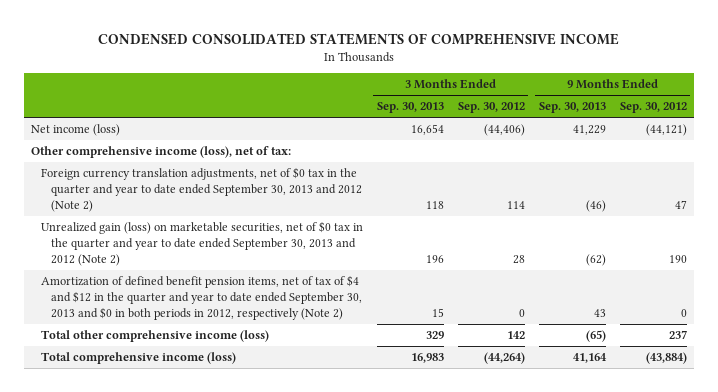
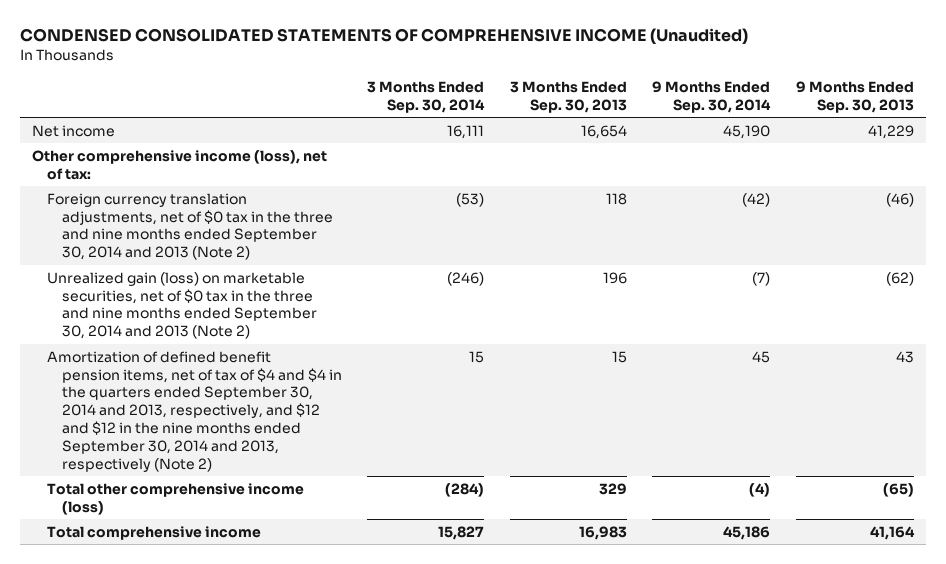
[97,32,619,45] CONDENSED CONSOLIDATED STATEMENTS OF COMPREHENSIVE INCOME -> [19,28,748,45] CONDENSED CONSOLIDATED STATEMENTS OF COMPREHENSIVE INCOME (Unaudited)
[457,102,525,114] Sep. 30, 2012 -> none
[619,102,687,114] Sep. 30, 2012 -> none
none -> [367,80,486,113] 3 Months Ended Sep. 30, 2014
none -> [652,80,772,113] 9 Months Ended Sep. 30, 2014
[30,124,120,137] Net income (loss) -> [32,124,116,137] Net income
[40,167,362,213] Foreign currency translation adjustments, net of $0 tax in the quarter and year to date ended September 30, 2013 and 2012 (Note 2) -> [47,192,333,261] Foreign currency translation adjustments, net of $0 tax in the three and nine months ended September 30, 2014 and 2013 (Note 2)
[40,221,363,267] Unrealized gain (loss) on marketable securities, net of $0 tax in the quarter and year to date ended September 30, 2013 and 2012 (Note 2) -> [47,271,317,340] Unrealized gain (loss) on marketable securities, net of $0 tax in the three and nine months ended September 30, 2014 and 2013 (Note 2)
[40,275,362,321] Amortization of defined benefit pension items, net of tax of $4 and $12 in the quarter and year to date ended September 30, 2013 and $0 in both periods in 2012, respectively (Note 2) -> [47,350,342,473] Amortization of defined benefit pension items, net of tax of $4 and $4 in the quarters ended September 30, 2014 and 2013, respectively, and $12 and $12 in the nine months ended September 30, 2014 and 2013, respectively (Note 2)
[40,352,236,365] Total comprehensive income (loss) -> [47,525,262,540] Total comprehensive income

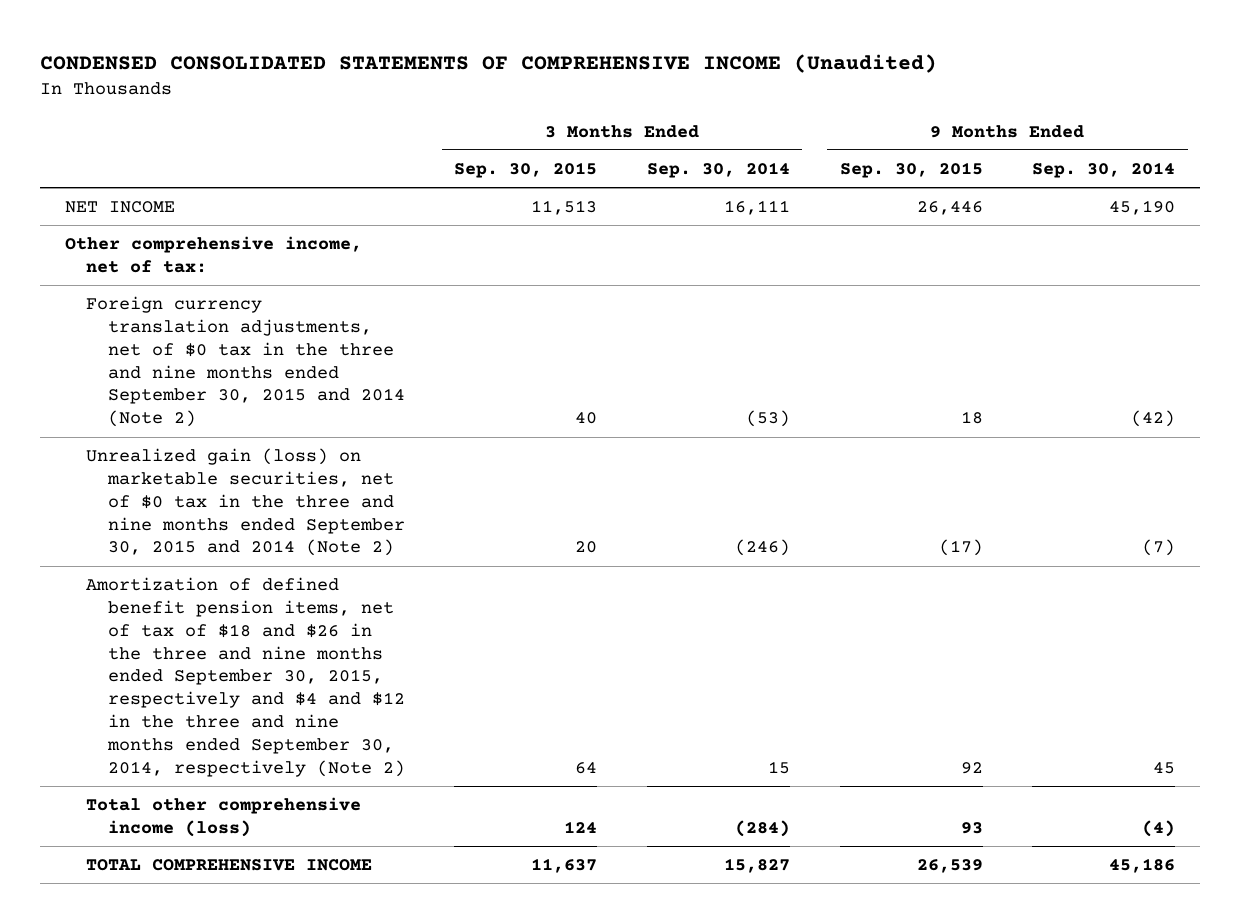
[509,80,627,113] 3 Months Ended Sep. 30, 2013 -> none
[795,80,914,113] 9 Months Ended Sep. 30, 2013 -> none
none -> [454,162,598,179] Sep. 30, 2015
none -> [839,162,983,179] Sep. 30, 2015
[32,124,116,137] Net income -> [64,201,175,214] NET INCOME
[32,149,328,180] Other comprehensive income (loss), net of tax: -> [64,236,362,273] Other comprehensive income, net of tax:
[47,192,333,261] Foreign currency translation adjustments, net of $0 tax in the three and nine months ended September 30, 2014 and 2013 (Note 2) -> [86,296,405,428] Foreign currency translation adjustments, net of $0 tax in the three and nine months ended September 30, 2015 and 2014 (Note 2)
[47,271,317,340] Unrealized gain (loss) on marketable securities, net of $0 tax in the three and nine months ended September 30, 2014 and 2013 (Note 2) -> [86,448,405,557] Unrealized gain (loss) on marketable securities, net of $0 tax in the three and nine months ended September 30, 2015 and 2014 (Note 2)
[47,350,342,473] Amortization of defined benefit pension items, net of tax of $4 and $4 in the quarters ended September 30, 2014 and 2013, respectively, and $12 and $12 in the nine months ended September 30, 2014 and 2013, respectively (Note 2) -> [86,577,405,777] Amortization of defined benefit pension items, net of tax of $18 and $26 in the three and nine months ended September 30, 2015, respectively and $4 and $12 in the three and nine months ended September 30, 2014, respectively (Note 2)
[47,525,262,540] Total comprehensive income -> [86,859,373,872] TOTAL COMPREHENSIVE INCOME

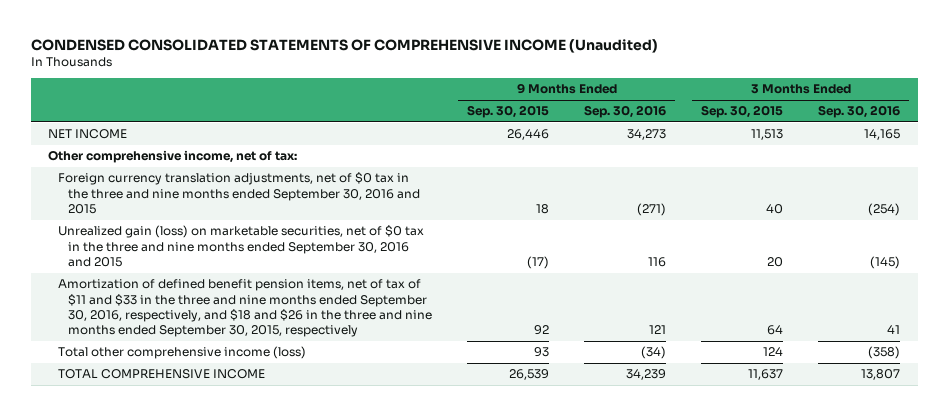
[647,162,791,179] Sep. 30, 2014 -> none
[1032,162,1176,179] Sep. 30, 2014 -> none
none -> [584,105,667,119] Sep. 30, 2016
none -> [818,105,901,119] Sep. 30, 2016
[86,296,405,428] Foreign currency translation adjustments, net of $0 tax in the three and nine months ended September 30, 2015 and 2014 (Note 2) -> [58,172,421,215] Foreign currency translation adjustments, net of $0 tax in the three and nine months ended September 30, 2016 and 2015
[86,448,405,557] Unrealized gain (loss) on marketable securities, net of $0 tax in the three and nine months ended September 30, 2015 and 2014 (Note 2) -> [58,225,425,268] Unrealized gain (loss) on marketable securities, net of $0 tax in the three and nine months ended September 30, 2016 and 2015
[86,577,405,777] Amortization of defined benefit pension items, net of tax of $18 and $26 in the three and nine months ended September 30, 2015, respectively and $4 and $12 in the three and nine months ended September 30, 2014, respectively (Note 2) -> [58,279,433,338] Amortization of defined benefit pension items, net of tax of $11 and $33 in the three and nine months ended September 30, 2016, respectively, and $18 and $26 in the three and nine months ended September 30, 2015, respectively

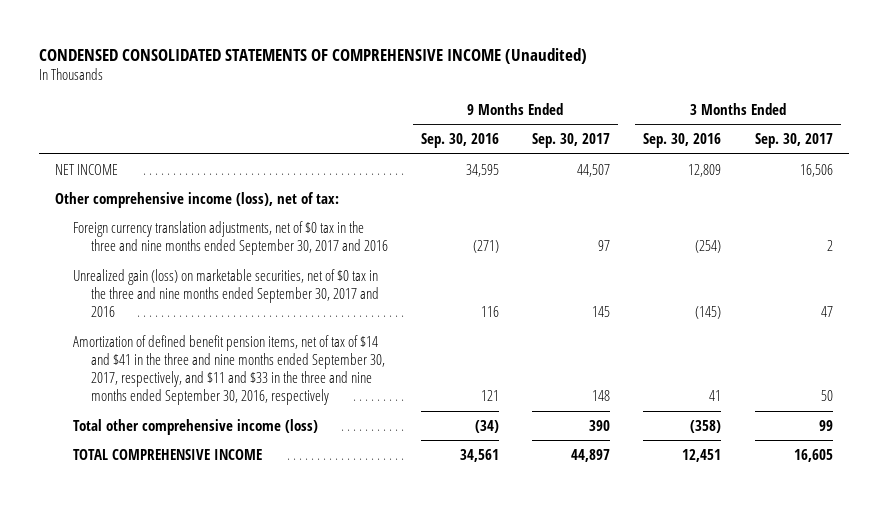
[467,105,550,119] Sep. 30, 2015 -> none
[701,105,784,119] Sep. 30, 2015 -> none
none -> [532,133,611,149] Sep. 30, 2017
none -> [754,133,833,149] Sep. 30, 2017
[627,129,667,141] 34,273 -> [465,163,499,177] 34,595
[864,129,901,141] 14,165 -> [688,163,722,177] 12,809
[48,150,298,164] Other comprehensive income, net of tax: -> [55,191,340,208] Other comprehensive income (loss), net of tax:
[58,172,421,215] Foreign currency translation adjustments, net of $0 tax in the three and nine months ended September 30, 2016 and 2015 -> [72,220,388,255] Foreign currency translation adjustments, net of $0 tax in the three and nine months ended September 30, 2017 and 2016
[58,225,425,268] Unrealized gain (loss) on marketable securities, net of $0 tax in the three and nine months ended September 30, 2016 and 2015 -> [72,268,379,318] Unrealized gain (loss) on marketable securities, net of $0 tax in the three and nine months ended September 30, 2017 and 2016
[58,279,433,338] Amortization of defined benefit pension items, net of tax of $11 and $33 in the three and nine months ended September 30, 2016, respectively, and $18 and $26 in the three and nine months ended September 30, 2015, respectively -> [72,334,385,406] Amortization of defined benefit pension items, net of tax of $14 and $41 in the three and nine months ended September 30, 2017, respectively, and $11 and $33 in the three and nine months ended September 30, 2016, respectively
[626,369,667,381] 34,239 -> [459,448,499,462] 34,561
[861,369,901,381] 13,807 -> [682,448,722,462] 12,451

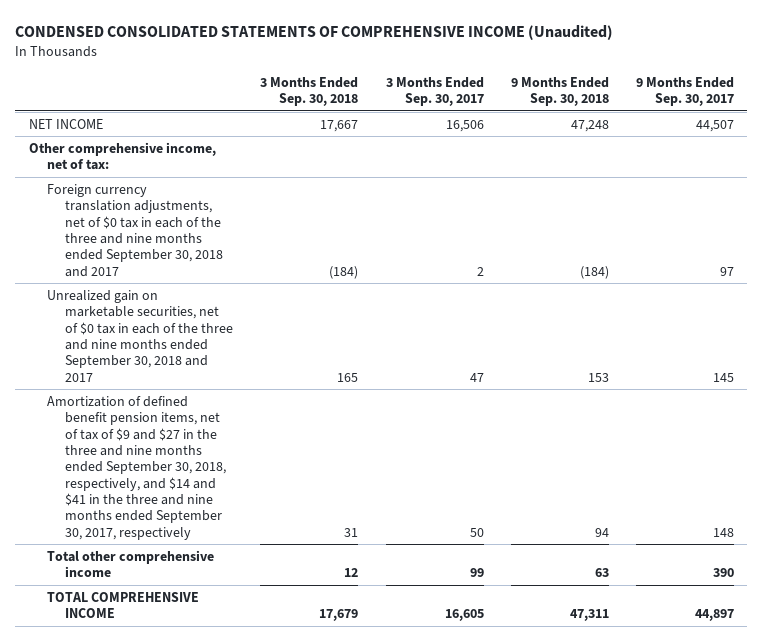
[420,133,499,149] Sep. 30, 2016 -> none
[643,133,722,149] Sep. 30, 2016 -> none
none -> [260,76,359,107] 3 Months Ended Sep. 30, 2018
none -> [510,76,609,107] 9 Months Ended Sep. 30, 2018
[55,191,340,208] Other comprehensive income (loss), net of tax: -> [28,141,216,171] Other comprehensive income, net of tax:
[72,220,388,255] Foreign currency translation adjustments, net of $0 tax in the three and nine months ended September 30, 2017 and 2016 -> [47,183,224,277] Foreign currency translation adjustments, net of $0 tax in each of the three and nine months ended September 30, 2018 and 2017
[72,268,379,318] Unrealized gain (loss) on marketable securities, net of $0 tax in the three and nine months ended September 30, 2017 and 2016 -> [47,289,234,382] Unrealized gain on marketable securities, net of $0 tax in each of the three and nine months ended September 30, 2018 and 2017
[72,334,385,406] Amortization of defined benefit pension items, net of tax of $14 and $41 in the three and nine months ended September 30, 2017, respectively, and $11 and $33 in the three and nine months ended September 30, 2016, respectively -> [47,395,227,540] Amortization of defined benefit pension items, net of tax of $9 and $27 in the three and nine months ended September 30, 2018, respectively, and $14 and $41 in the three and nine months ended September 30, 2017, respectively
[72,418,318,435] Total other comprehensive income (loss) -> [47,549,215,578] Total other comprehensive income

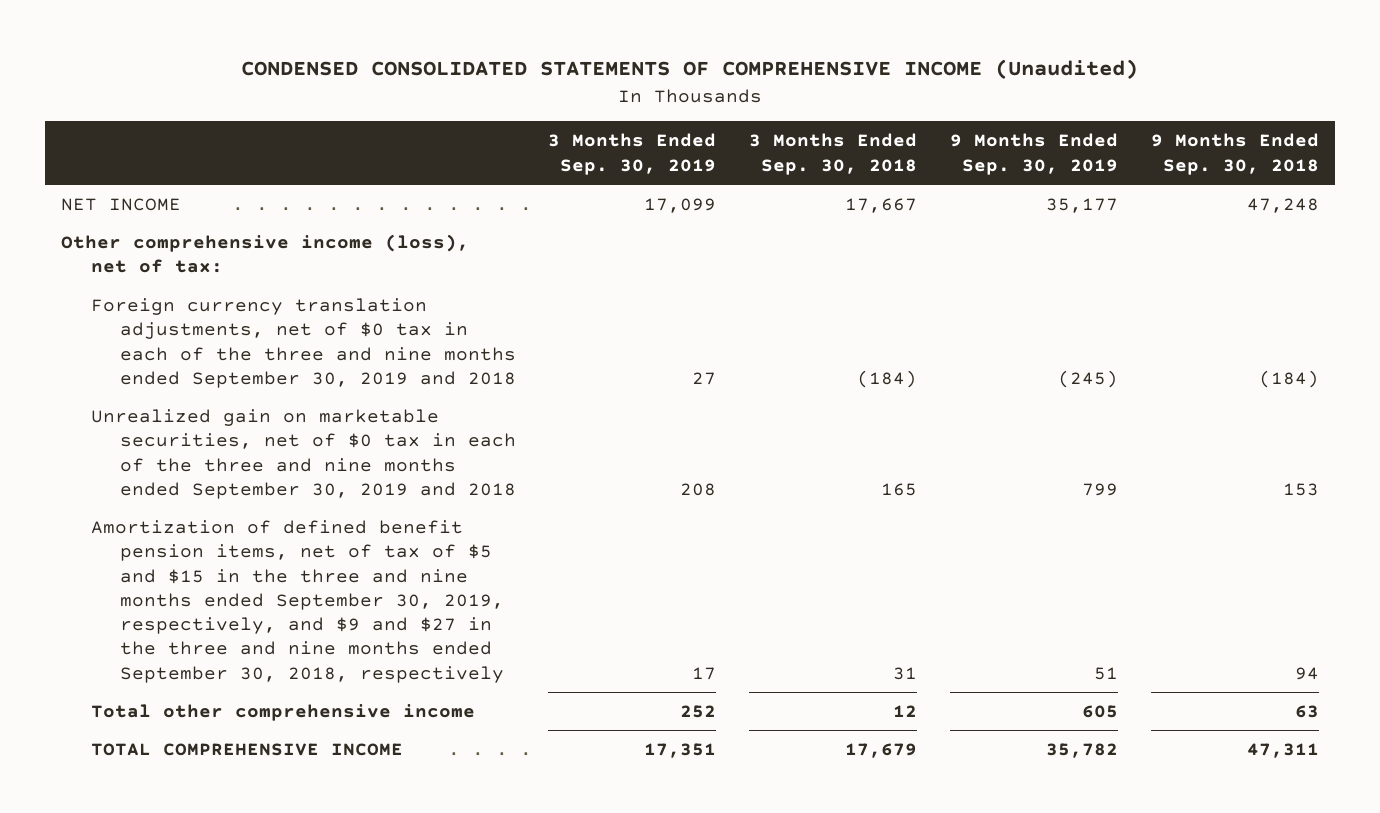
[385,76,484,107] 3 Months Ended Sep. 30, 2017 -> none
[635,76,734,107] 9 Months Ended Sep. 30, 2017 -> none
none -> [548,133,717,175] 3 Months Ended Sep. 30, 2019
none -> [949,133,1118,175] 9 Months Ended Sep. 30, 2019
[28,141,216,171] Other comprehensive income, net of tax: -> [61,233,470,274] Other comprehensive income (loss), net of tax:
[47,183,224,277] Foreign currency translation adjustments, net of $0 tax in each of the three and nine months ended September 30, 2018 and 2017 -> [90,297,516,388] Foreign currency translation adjustments, net of $0 tax in each of the three and nine months ended September 30, 2019 and 2018
[47,289,234,382] Unrealized gain on marketable securities, net of $0 tax in each of the three and nine months ended September 30, 2018 and 2017 -> [90,408,516,499] Unrealized gain on marketable securities, net of $0 tax in each of the three and nine months ended September 30, 2019 and 2018
[47,395,227,540] Amortization of defined benefit pension items, net of tax of $9 and $27 in the three and nine months ended September 30, 2018, respectively, and $14 and $41 in the three and nine months ended September 30, 2017, respectively -> [90,519,504,683] Amortization of defined benefit pension items, net of tax of $5 and $15 in the three and nine months ended September 30, 2019, respectively, and $9 and $27 in the three and nine months ended September 30, 2018, respectively

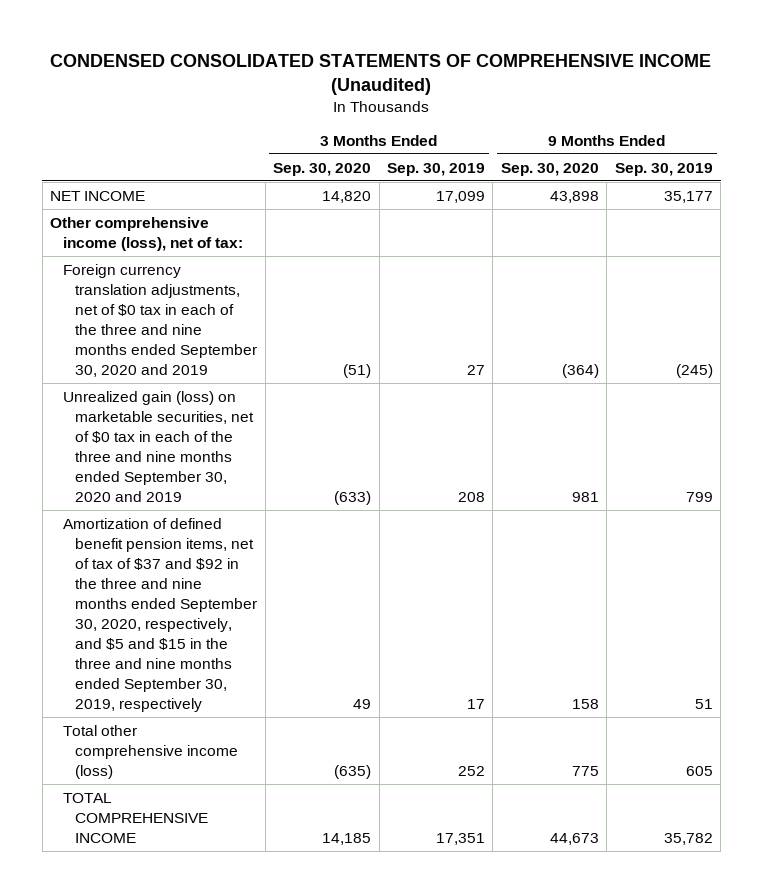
[749,133,918,175] 3 Months Ended Sep. 30, 2018 -> none
[1150,133,1319,175] 9 Months Ended Sep. 30, 2018 -> none
none -> [273,162,372,176] Sep. 30, 2020
none -> [500,162,599,176] Sep. 30, 2020
[90,297,516,388] Foreign currency translation adjustments, net of $0 tax in each of the three and nine months ended September 30, 2019 and 2018 -> [62,263,258,377] Foreign currency translation adjustments, net of $0 tax in each of the three and nine months ended September 30, 2020 and 2019
[90,408,516,499] Unrealized gain on marketable securities, net of $0 tax in each of the three and nine months ended September 30, 2019 and 2018 -> [62,390,255,502] Unrealized gain (loss) on marketable securities, net of $0 tax in each of the three and nine months ended September 30, 2020 and 2019
[90,519,504,683] Amortization of defined benefit pension items, net of tax of $5 and $15 in the three and nine months ended September 30, 2019, respectively, and $9 and $27 in the three and nine months ended September 30, 2018, respectively -> [62,517,258,712] Amortization of defined benefit pension items, net of tax of $37 and $92 in the three and nine months ended September 30, 2020, respectively, and $5 and $15 in the three and nine months ended September 30, 2019, respectively
[90,703,475,721] Total other comprehensive income -> [62,724,239,779] Total other comprehensive income (loss)

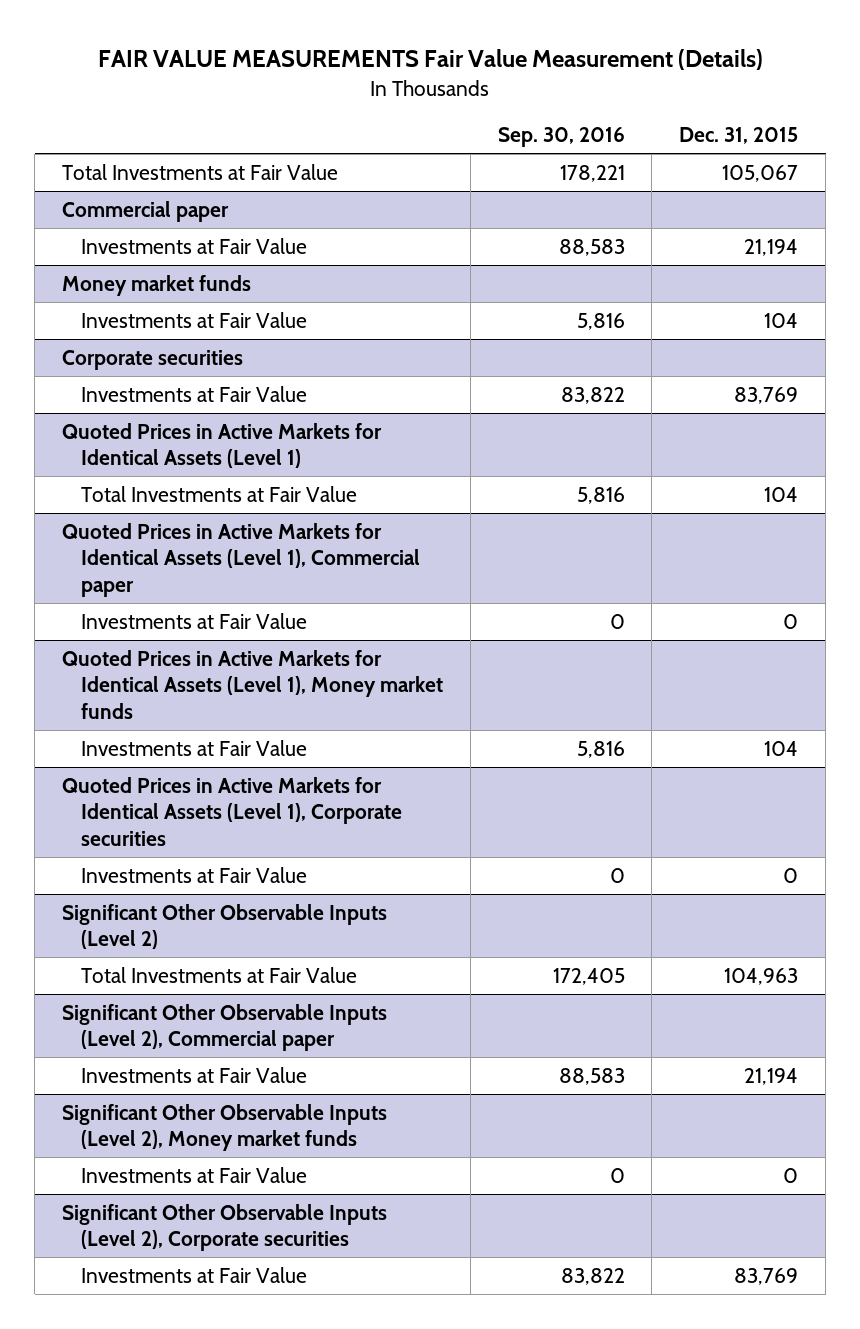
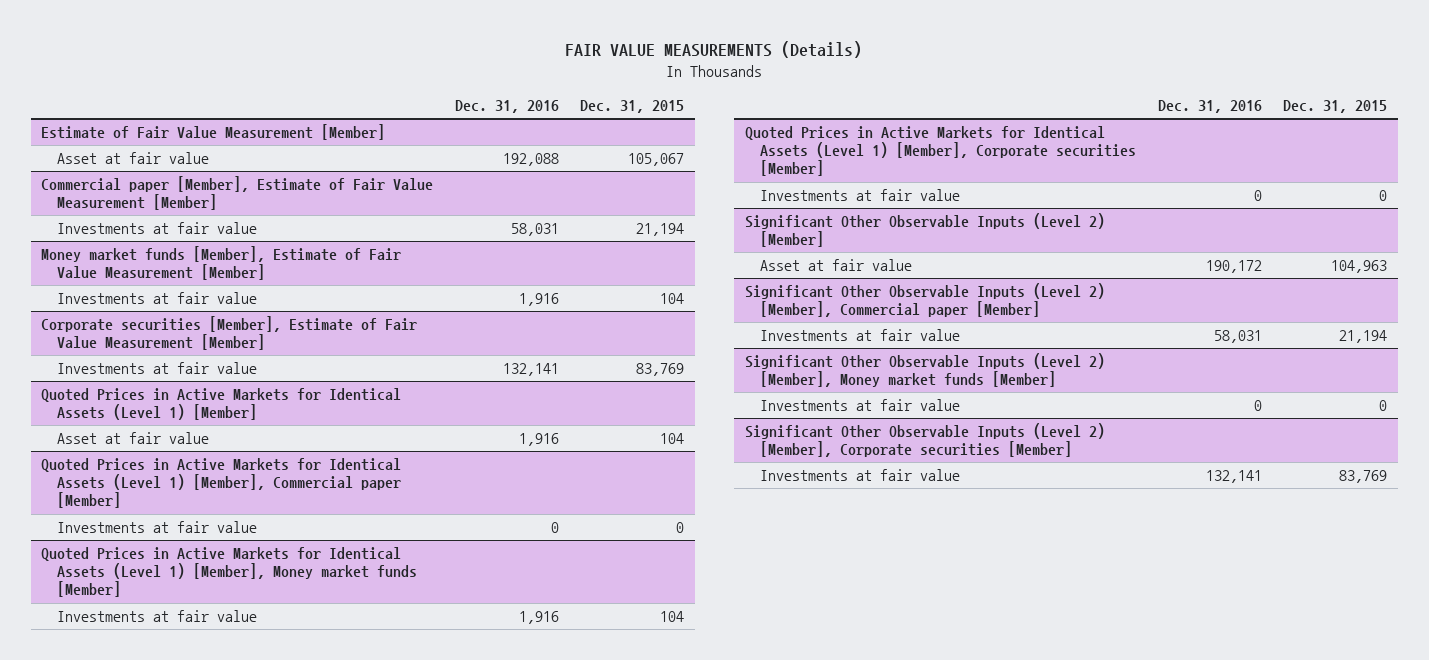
[98,49,764,71] FAIR VALUE MEASUREMENTS Fair Value Measurement (Details) -> [565,40,863,58] FAIR VALUE MEASUREMENTS (Details)
[497,127,625,148] Sep. 30, 2016 -> none
none -> [454,99,559,113] Dec. 31, 2016
[62,200,230,222] Commercial paper -> none
[62,274,252,296] Money market funds -> none
[62,349,244,370] Corporate securities -> none
none -> [41,124,386,141] Estimate of Fair Value Measurement [Member]
[62,163,339,180] Total Investments at Fair Value -> [56,152,209,165] Asset at fair value
none -> [41,176,434,211] Commercial paper [Member], Estimate of Fair Value Measurement [Member]
[80,237,307,254] Investments at Fair Value -> [56,222,257,235] Investments at fair value
none -> [41,246,402,281] Money market funds [Member], Estimate of Fair Value Measurement [Member]
[80,311,307,328] Investments at Fair Value -> [56,292,257,305] Investments at fair value
none -> [41,316,418,351] Corporate securities [Member], Estimate of Fair Value Measurement [Member]
[80,385,307,402] Investments at Fair Value -> [56,362,257,375] Investments at fair value
[62,422,383,469] Quoted Prices in Active Markets for Identical Assets (Level 1) -> [41,388,402,421] Quoted Prices in Active Markets for Identical Assets (Level 1) [Member]
[80,485,357,502] Total Investments at Fair Value -> [56,432,209,445] Asset at fair value
[62,522,420,597] Quoted Prices in Active Markets for Identical Assets (Level 1), Commercial paper -> [41,458,402,509] Quoted Prices in Active Markets for Identical Assets (Level 1) [Member], Commercial paper [Member]
[80,612,307,629] Investments at Fair Value -> [56,521,257,534] Investments at fair value
[62,649,443,719] Quoted Prices in Active Markets for Identical Assets (Level 1), Money market funds -> [41,547,417,598] Quoted Prices in Active Markets for Identical Assets (Level 1) [Member], Money market funds [Member]
[80,739,307,756] Investments at Fair Value -> [56,610,257,623] Investments at fair value
[62,776,402,846] Quoted Prices in Active Markets for Identical Assets (Level 1), Corporate securities -> [744,126,1137,177] Quoted Prices in Active Markets for Identical Assets (Level 1) [Member], Corporate securities [Member]
[80,866,307,883] Investments at Fair Value -> [760,189,961,202] Investments at fair value
[62,903,388,950] Significant Other Observable Inputs (Level 2) -> [744,213,1105,248] Significant Other Observable Inputs (Level 2) [Member]
[80,966,357,983] Total Investments at Fair Value -> [760,259,913,272] Asset at fair value
[62,1003,388,1052] Significant Other Observable Inputs (Level 2), Commercial paper -> [744,283,1105,318] Significant Other Observable Inputs (Level 2) [Member], Commercial paper [Member]
[80,1066,307,1083] Investments at Fair Value -> [760,329,961,342] Investments at fair value
[62,1103,388,1152] Significant Other Observable Inputs (Level 2), Money market funds -> [744,353,1105,388] Significant Other Observable Inputs (Level 2) [Member], Money market funds [Member]
[80,1166,307,1183] Investments at Fair Value -> [760,399,961,412] Investments at fair value
[62,1203,388,1252] Significant Other Observable Inputs (Level 2), Corporate securities -> [744,423,1105,458] Significant Other Observable Inputs (Level 2) [Member], Corporate securities [Member]
[80,1266,307,1283] Investments at Fair Value -> [760,469,961,482] Investments at fair value

